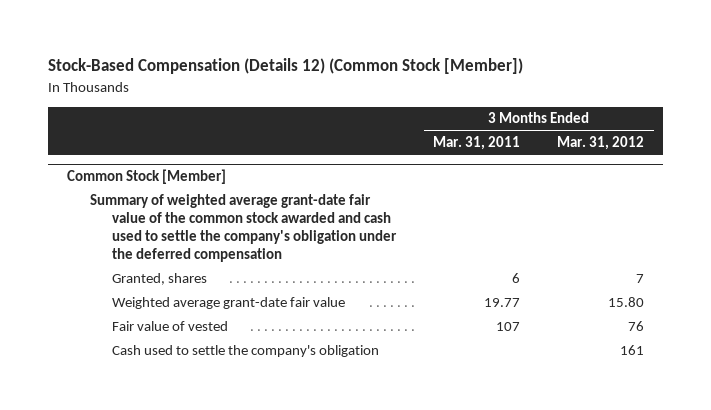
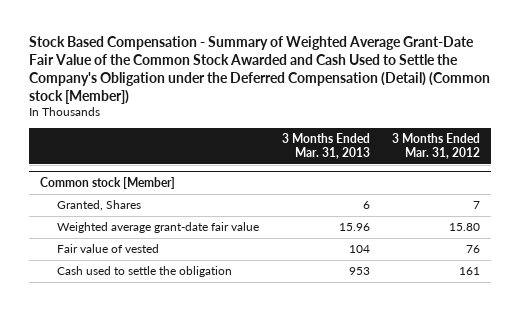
[48,58,524,75] Stock-Based Compensation (Details 12) (Common Stock [Member]) -> [28,35,490,104] Stock Based Compensation - Summary of Weighted Average Grant-Date Fair Value of the Common Stock Awarded and Cash Used to Settle the Company's Obligation under the Deferred Compensation (Detail) (Common stock [Member])
[433,136,521,151] Mar. 31, 2011 -> none
none -> [281,133,370,159] 3 Months Ended Mar. 31, 2013
[89,193,398,262] Summary of weighted average grant-date fair value of the common stock awarded and cash used to settle the company's obligation under the deferred compensation -> none
[66,168,226,184] Common Stock [Member] -> [39,177,175,190] Common stock [Member]
[112,272,208,285] Granted, shares -> [57,200,142,212] Granted, Shares
[112,344,380,357] Cash used to settle the company's obligation -> [57,266,233,278] Cash used to settle the obligation

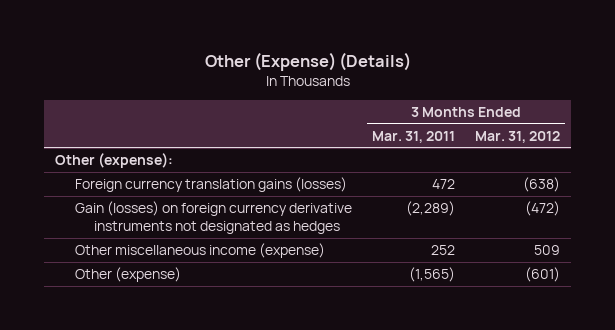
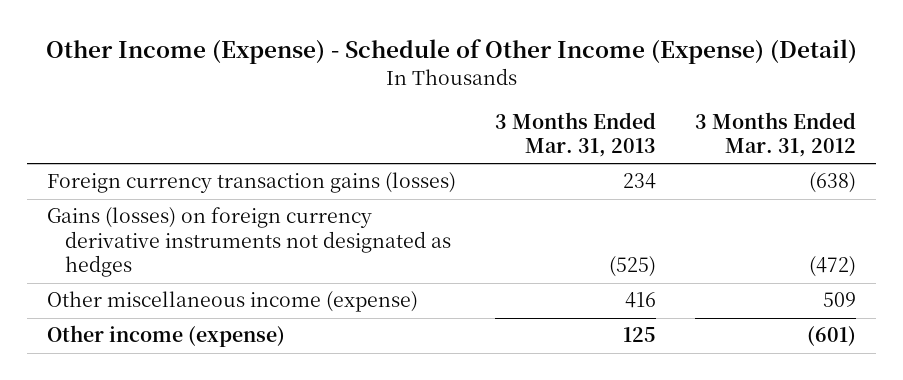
[204,51,411,71] Other (Expense) (Details) -> [45,39,857,65] Other Income (Expense) - Schedule of Other Income (Expense) (Detail)
[371,130,455,143] Mar. 31, 2011 -> none
none -> [495,111,657,158] 3 Months Ended Mar. 31, 2013
[54,153,173,169] Other (expense): -> none
[74,177,347,193] Foreign currency translation gains (losses) -> [47,172,457,194] Foreign currency transaction gains (losses)
[74,201,352,234] Gain (losses) on foreign currency derivative instruments not designated as hedges -> [47,207,451,278] Gains (losses) on foreign currency derivative instruments not designated as hedges
[74,267,181,283] Other (expense) -> [47,325,286,348] Other income (expense)

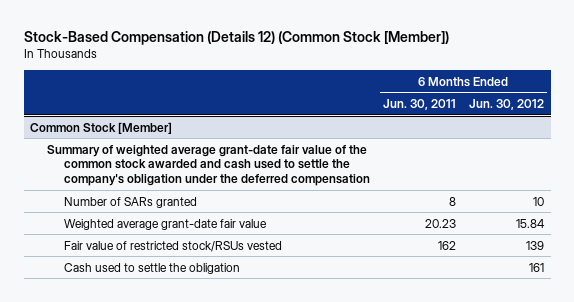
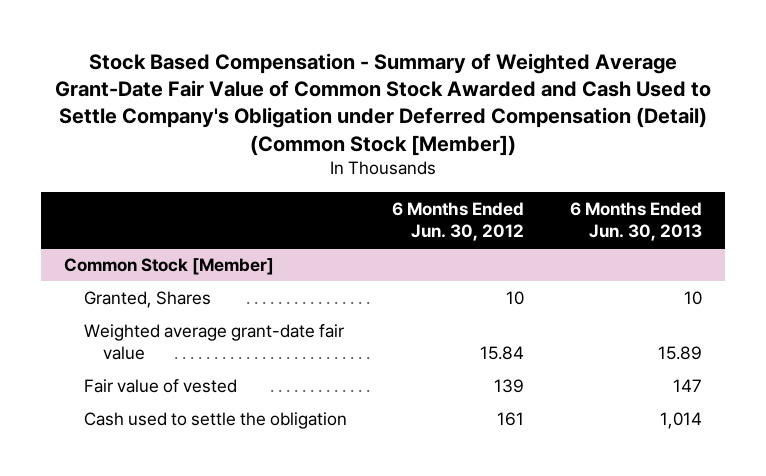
[23,31,449,46] Stock-Based Compensation (Details 12) (Common Stock [Member]) -> [55,52,712,156] Stock Based Compensation - Summary of Weighted Average Grant-Date Fair Value of Common Stock Awarded and Cash Used to Settle Company's Obligation under Deferred Compensation (Detail) (Common Stock [Member])
[382,99,456,111] Jun. 30, 2011 -> none
none -> [570,201,703,242] 6 Months Ended Jun. 30, 2013
[47,144,370,187] Summary of weighted average grant-date fair value of the common stock awarded and cash used to settle the company's obligation under the deferred compensation -> none
[63,196,197,208] Number of SARs granted -> [83,290,211,308] Granted, Shares
[63,240,282,252] Fair value of restricted stock/RSUs vested -> [83,378,237,393] Fair value of vested

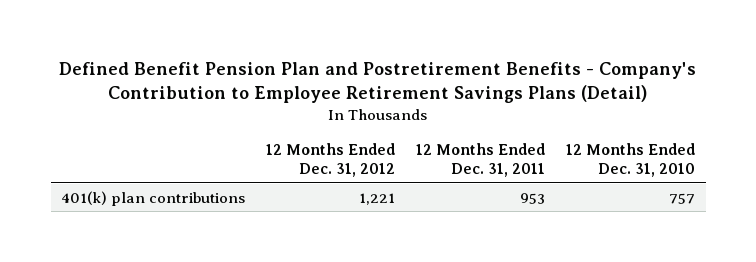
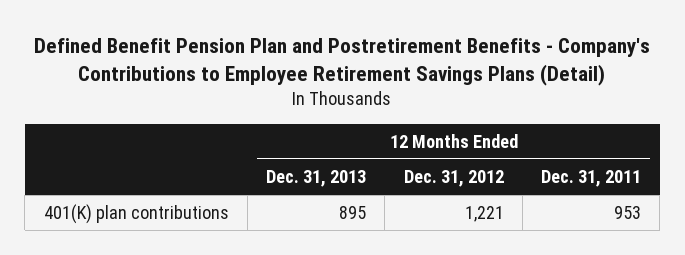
[59,61,697,104] Defined Benefit Pension Plan and Postretirement Benefits - Company's Contribution to Employee Retirement Savings Plans (Detail) -> [34,37,651,87] Defined Benefit Pension Plan and Postretirement Benefits - Company's Contributions to Employee Retirement Savings Plans (Detail)
[566,143,696,178] 12 Months Ended Dec. 31, 2010 -> none
none -> [266,170,367,188] Dec. 31, 2013
[61,191,246,207] 401(k) plan contributions -> [43,204,229,225] 401(K) plan contributions

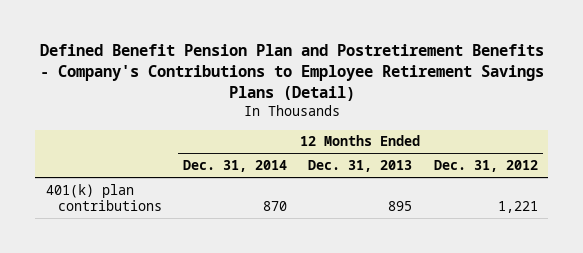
[541,170,642,188] Dec. 31, 2011 -> none
none -> [183,160,288,173] Dec. 31, 2014
[43,204,229,225] 401(K) plan contributions -> [45,183,162,211] 401(k) plan contributions

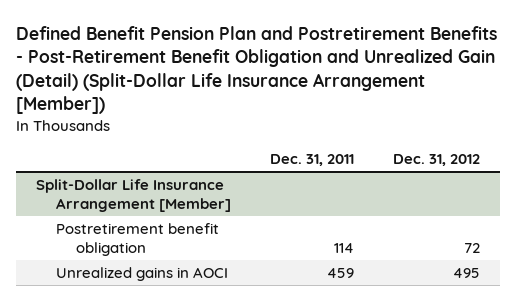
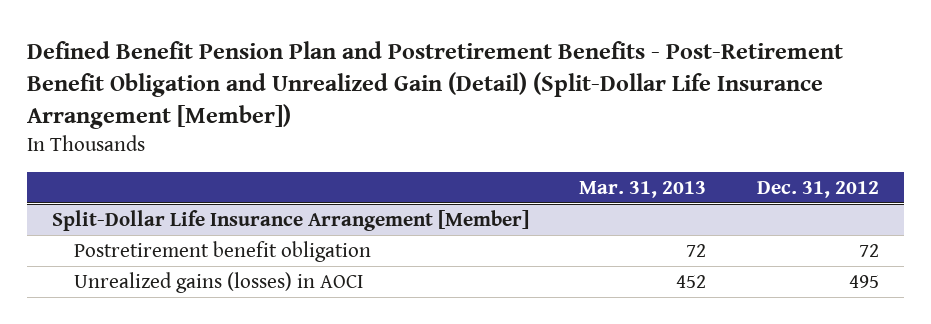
[270,154,355,167] Dec. 31, 2011 -> none
none -> [579,180,707,198] Mar. 31, 2013
[55,266,228,281] Unrealized gains in AOCI -> [74,271,364,293] Unrealized gains (losses) in AOCI

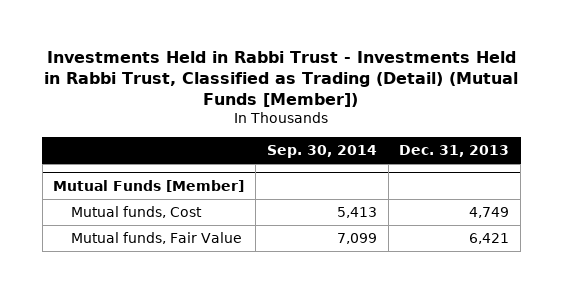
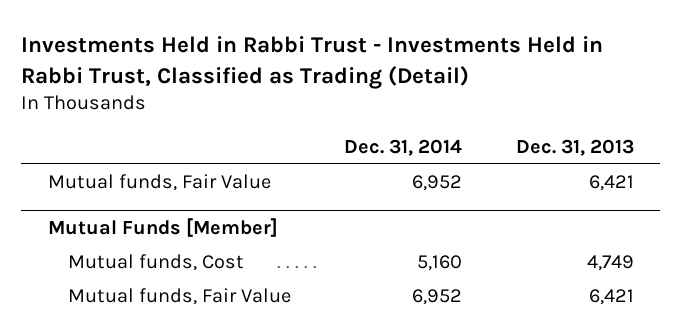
[44,51,519,108] Investments Held in Rabbi Trust - Investments Held in Rabbi Trust, Classified as Trading (Detail) (Mutual Funds [Member]) -> [21,36,604,89] Investments Held in Rabbi Trust - Investments Held in Rabbi Trust, Classified as Trading (Detail)
[266,144,377,158] Sep. 30, 2014 -> none
none -> [344,138,463,156] Dec. 31, 2014
none -> [48,174,272,192] Mutual funds, Fair Value

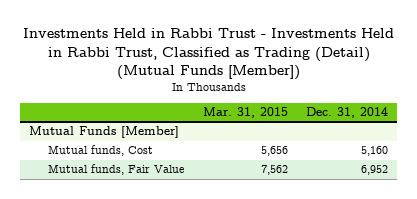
[21,36,604,89] Investments Held in Rabbi Trust - Investments Held in Rabbi Trust, Classified as Trading (Detail) -> [22,28,394,80] Investments Held in Rabbi Trust - Investments Held in Rabbi Trust, Classified as Trading (Detail) (Mutual Funds [Member])
[515,138,634,156] Dec. 31, 2013 -> none
none -> [202,107,288,119] Mar. 31, 2015
[48,174,272,192] Mutual funds, Fair Value -> none

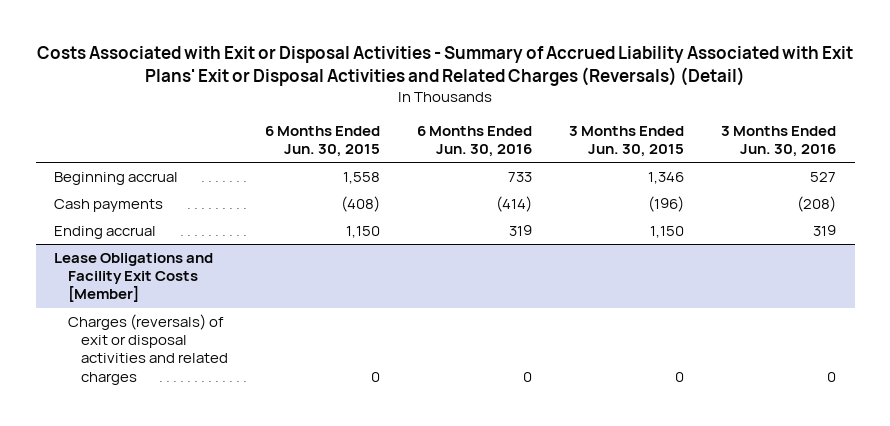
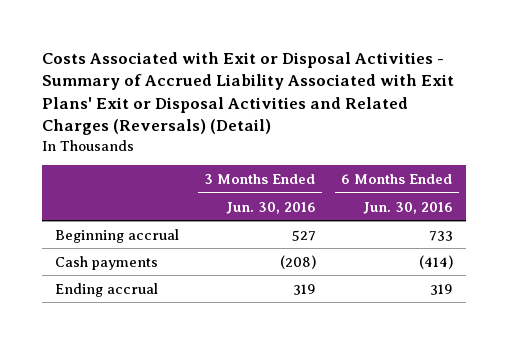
[265,125,381,158] 6 Months Ended Jun. 30, 2015 -> none
[569,125,685,158] 3 Months Ended Jun. 30, 2015 -> none
[54,252,214,303] Lease Obligations and Facility Exit Costs [Member] -> none
[67,313,229,385] Charges (reversals) of exit or disposal activities and related charges -> none

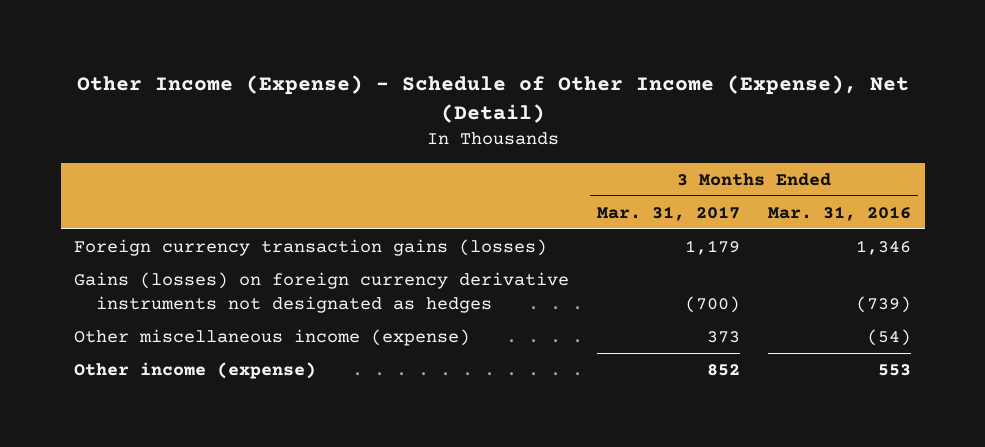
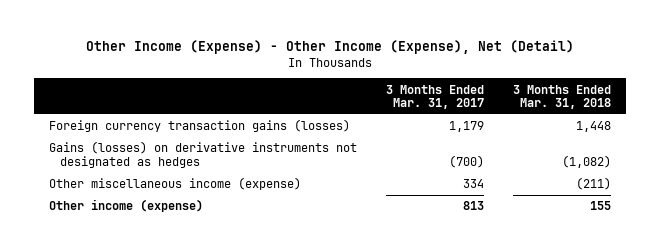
[76,74,909,123] Other Income (Expense) - Schedule of Other Income (Expense), Net (Detail) -> [85,40,574,55] Other Income (Expense) - Other Income (Expense), Net (Detail)
[767,205,911,221] Mar. 31, 2016 -> none
none -> [513,84,612,109] 3 Months Ended Mar. 31, 2018
[74,271,570,313] Gains (losses) on foreign currency derivative instruments not designated as hedges -> [48,141,357,168] Gains (losses) on derivative instruments not designated as hedges
[707,330,741,343] 373 -> [462,179,484,189] 334
[707,363,741,376] 852 -> [462,201,484,211] 813

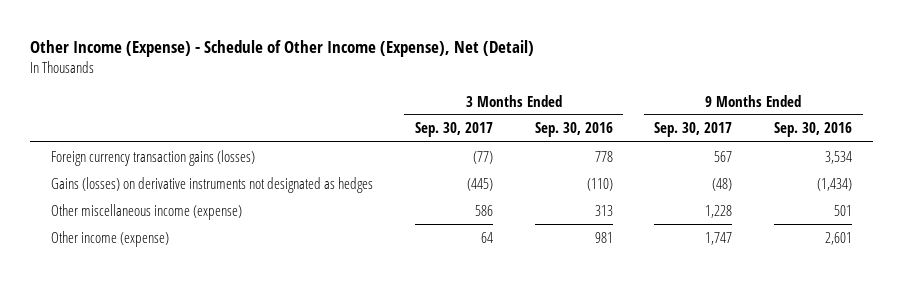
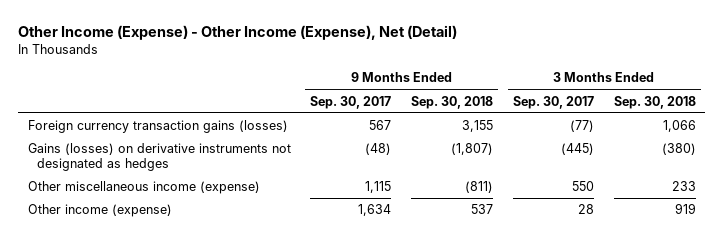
[29,39,534,57] Other Income (Expense) - Schedule of Other Income (Expense), Net (Detail) -> [17,25,457,41] Other Income (Expense) - Other Income (Expense), Net (Detail)
[534,122,613,138] Sep. 30, 2016 -> none
[774,122,853,138] Sep. 30, 2016 -> none
none -> [411,95,494,109] Sep. 30, 2018
none -> [613,95,696,109] Sep. 30, 2018
[474,204,493,216] 586 -> [571,181,594,192] 550
[705,204,733,218] 1,228 -> [365,181,392,194] 1,115
[480,231,493,243] 64 -> [577,204,594,215] 28
[705,231,733,245] 1,747 -> [358,204,392,217] 1,634

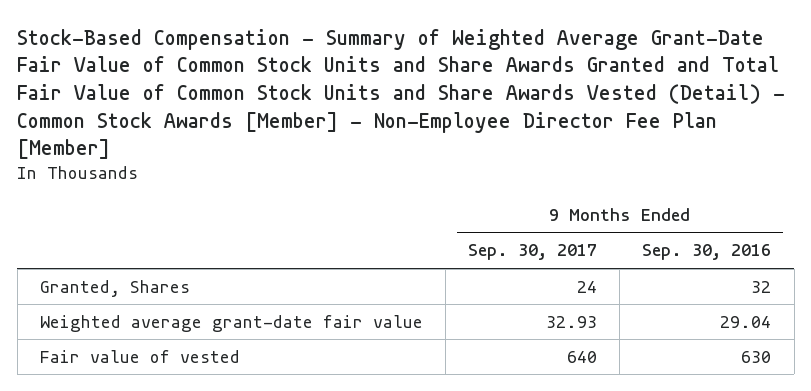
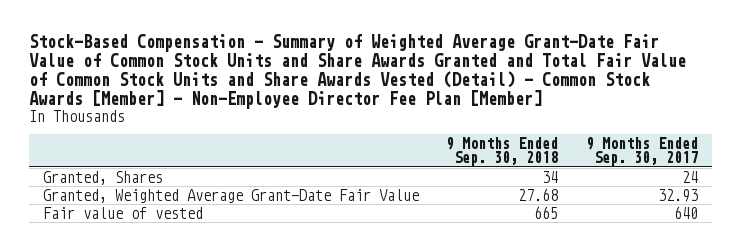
[642,244,772,261] Sep. 30, 2016 -> none
none -> [446,136,559,167] 9 Months Ended Sep. 30, 2018
[39,314,423,332] Weighted average grant-date fair value -> [42,188,419,203] Granted, Weighted Average Grant-Date Fair Value

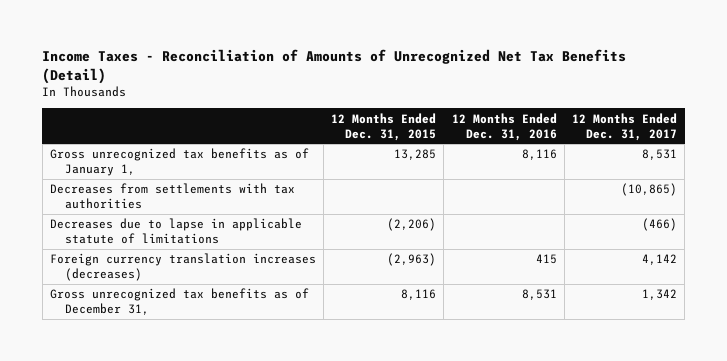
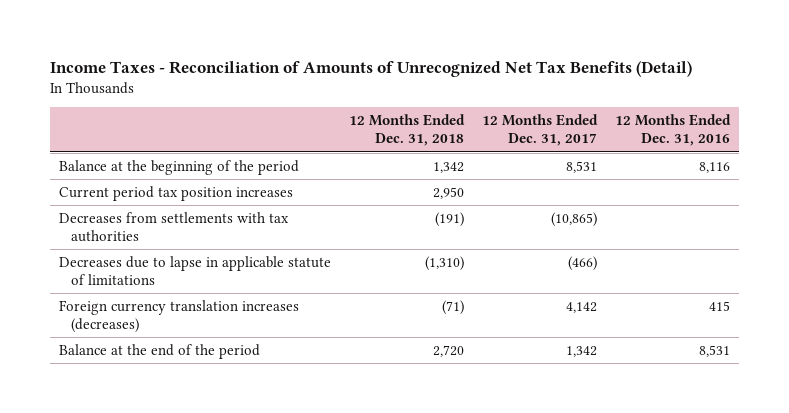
[331,112,437,141] 12 Months Ended Dec. 31, 2015 -> none
none -> [348,114,465,147] 12 Months Ended Dec. 31, 2018
[49,148,309,177] Gross unrecognized tax benefits as of January 1, -> [58,159,299,175] Balance at the beginning of the period
none -> [58,185,293,201] Current period tax position increases
[49,288,309,316] Gross unrecognized tax benefits as of December 31, -> [58,343,260,359] Balance at the end of the period

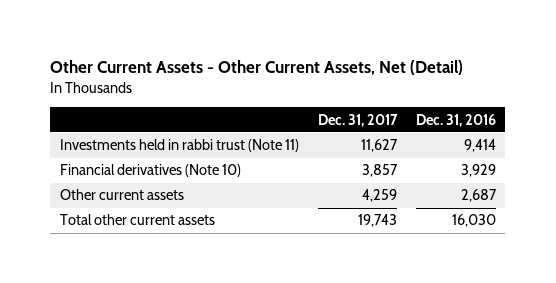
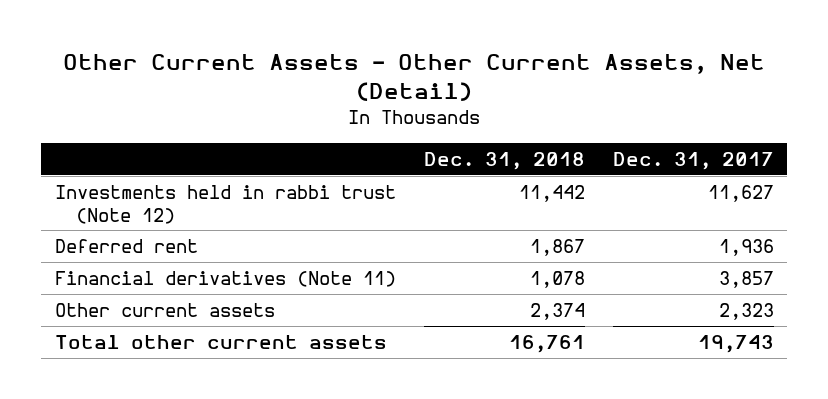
[415,113,496,127] Dec. 31, 2016 -> none
none -> [423,151,585,170] Dec. 31, 2018
[59,139,299,153] Investments held in rabbi trust (Note 11) -> [54,184,396,224] Investments held in rabbi trust (Note 12)
none -> [54,238,198,253] Deferred rent
[59,164,241,178] Financial derivatives (Note 10) -> [54,270,396,287] Financial derivatives (Note 11)
[361,189,397,203] 4,259 -> [718,302,774,320] 2,323

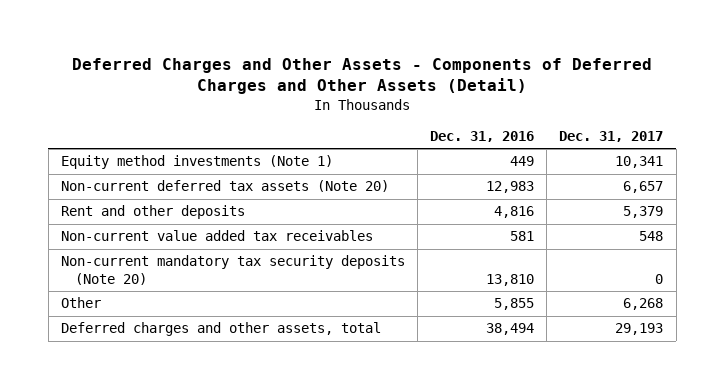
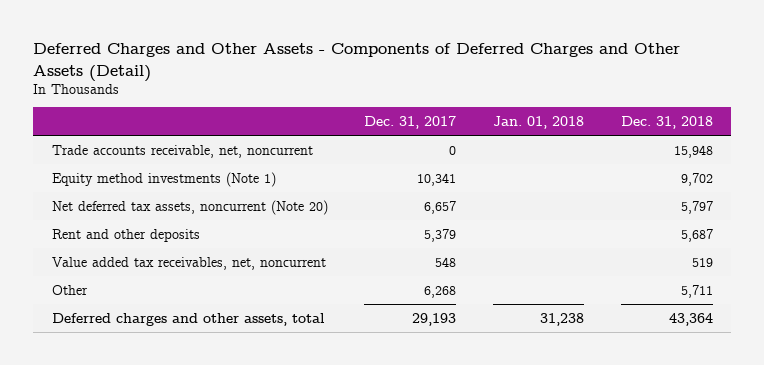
[430,131,535,143] Dec. 31, 2016 -> none
none -> [493,115,585,129] Jan. 01, 2018
none -> [620,115,713,129] Dec. 31, 2018
none -> [51,144,313,158] Trade accounts receivable, net, noncurrent
[60,180,389,193] Non-current deferred tax assets (Note 20) -> [51,199,328,215] Net deferred tax assets, noncurrent (Note 20)
[60,255,405,285] Non-current mandatory tax security deposits (Note 20) -> none
[60,230,373,242] Non-current value added tax receivables -> [51,256,326,270] Value added tax receivables, net, noncurrent

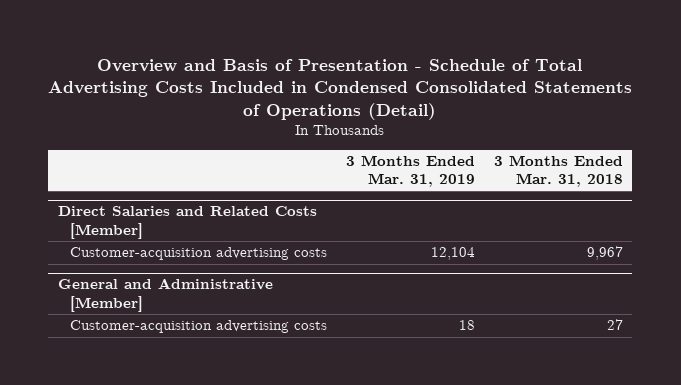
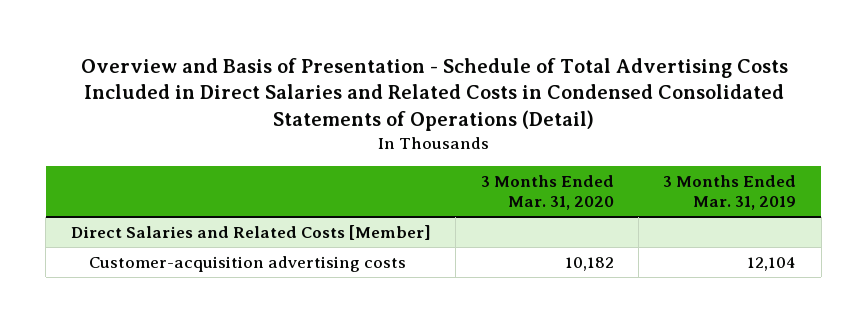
[48,58,633,120] Overview and Basis of Presentation - Schedule of Total Advertising Costs Included in Condensed Consolidated Statements of Operations (Detail) -> [80,57,788,131] Overview and Basis of Presentation - Schedule of Total Advertising Costs Included in Direct Salaries and Related Costs in Condensed Consolidated Statements of Operations (Detail)
[493,154,623,188] 3 Months Ended Mar. 31, 2018 -> none
none -> [480,175,614,211] 3 Months Ended Mar. 31, 2020
[57,278,273,312] General and Administrative [Member] -> none
[69,320,327,334] Customer-acquisition advertising costs -> none

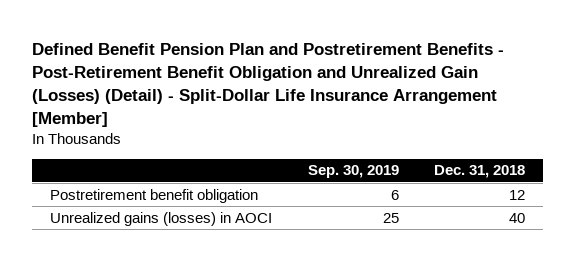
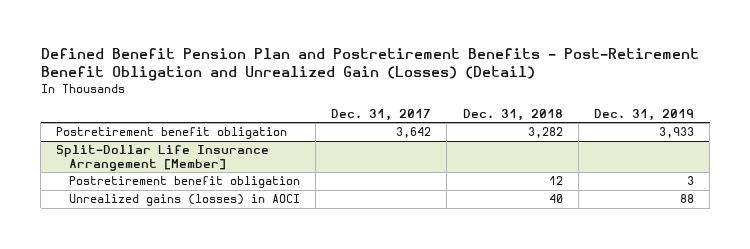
[32,42,505,127] Defined Benefit Pension Plan and Postretirement Benefits - Post-Retirement Benefit Obligation and Unrealized Gain (Losses) (Detail) - Split-Dollar Life Insurance Arrangement [Member] -> [40,47,699,82] Defined Benefit Pension Plan and Postretirement Benefits - Post-Retirement Benefit Obligation and Unrealized Gain (Losses) (Detail)
[307,165,399,179] Sep. 30, 2019 -> none
none -> [331,108,432,121] Dec. 31, 2017
none -> [593,108,694,121] Dec. 31, 2019
none -> [56,127,288,140] Postretirement benefit obligation
none -> [56,145,270,171] Split-Dollar Life Insurance Arrangement [Member]

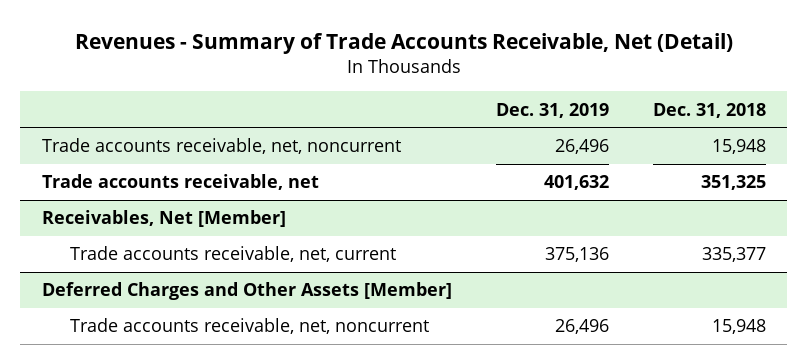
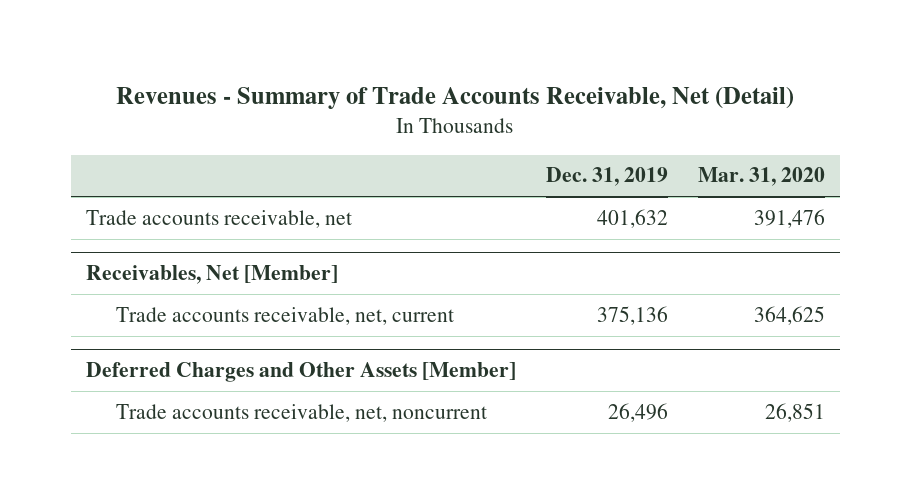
[652,102,766,118] Dec. 31, 2018 -> none
none -> [698,167,826,187] Mar. 31, 2020
[42,138,402,155] Trade accounts receivable, net, noncurrent -> none

